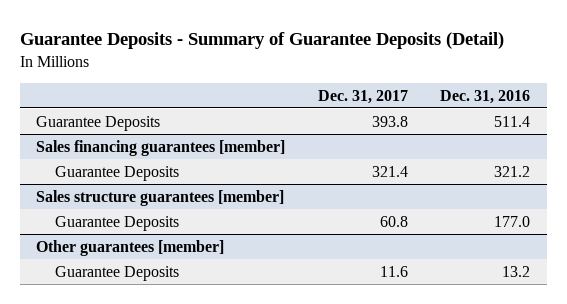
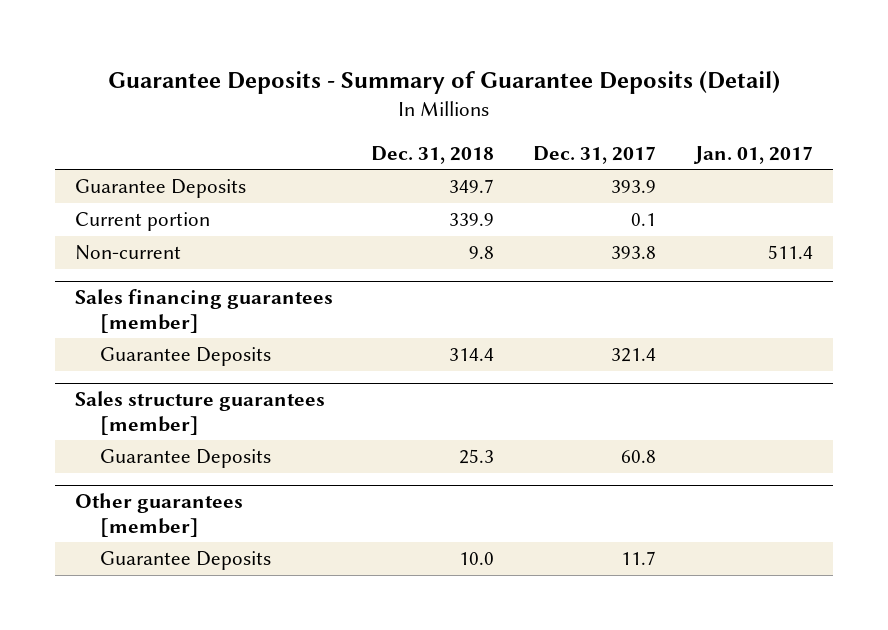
[440,89,531,104] Dec. 31, 2016 -> none
none -> [371,145,495,164] Dec. 31, 2018
none -> [693,145,814,164] Jan. 01, 2017
[371,115,408,127] 393.8 -> [611,180,657,194] 393.9
none -> [74,212,210,232] Current portion
none -> [74,245,181,261] Non-current
[379,265,408,277] 11.6 -> [621,551,657,566] 11.7

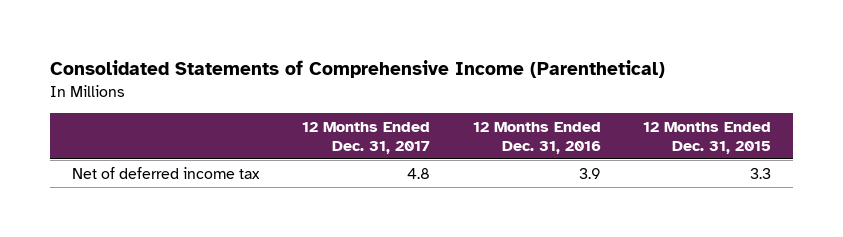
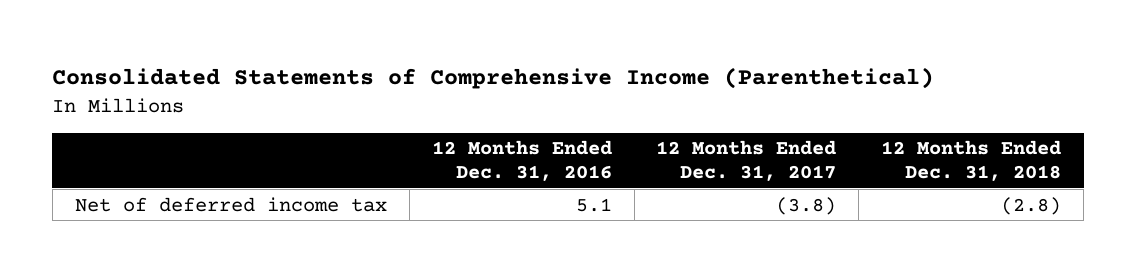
[643,122,772,154] 12 Months Ended Dec. 31, 2015 -> none
none -> [881,140,1062,182] 12 Months Ended Dec. 31, 2018
[406,168,430,180] 4.8 -> [776,196,837,215] (3.8)
[578,168,601,180] 3.9 -> [575,197,612,212] 5.1

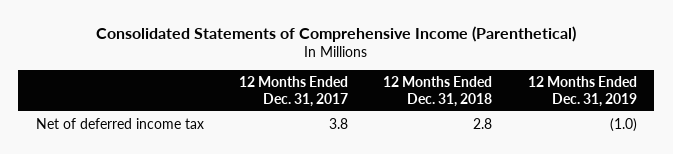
[431,140,612,182] 12 Months Ended Dec. 31, 2016 -> none
none -> [527,75,637,107] 12 Months Ended Dec. 31, 2019
[776,196,837,215] (3.8) -> [329,117,349,129] 3.8
[1001,196,1062,215] (2.8) -> [473,117,493,129] 2.8

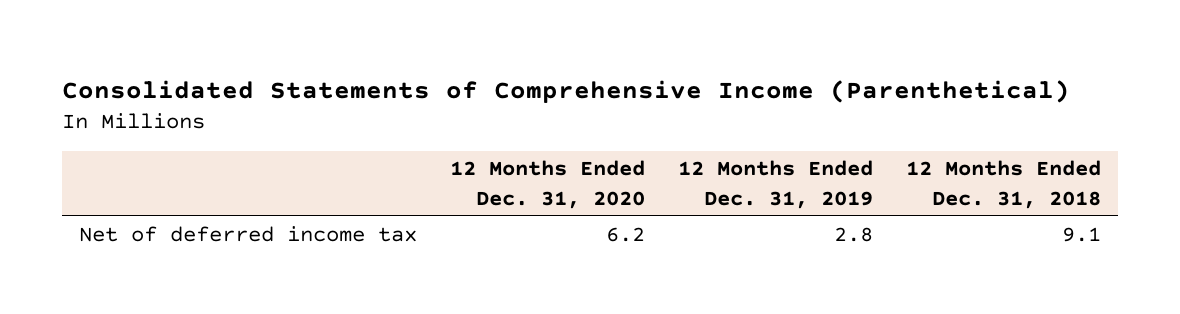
[239,75,349,107] 12 Months Ended Dec. 31, 2017 -> none
none -> [450,160,646,209] 12 Months Ended Dec. 31, 2020
[473,117,493,129] 2.8 -> [1062,227,1102,243] 9.1
[609,117,637,132] (1.0) -> [834,227,874,243] 2.8

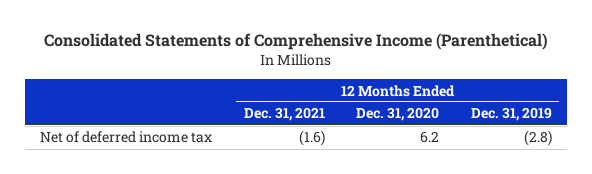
[906,160,1102,209] 12 Months Ended Dec. 31, 2018 -> none
none -> [243,107,325,122] Dec. 31, 2021
[834,227,874,243] 2.8 -> [523,130,552,147] (2.8)

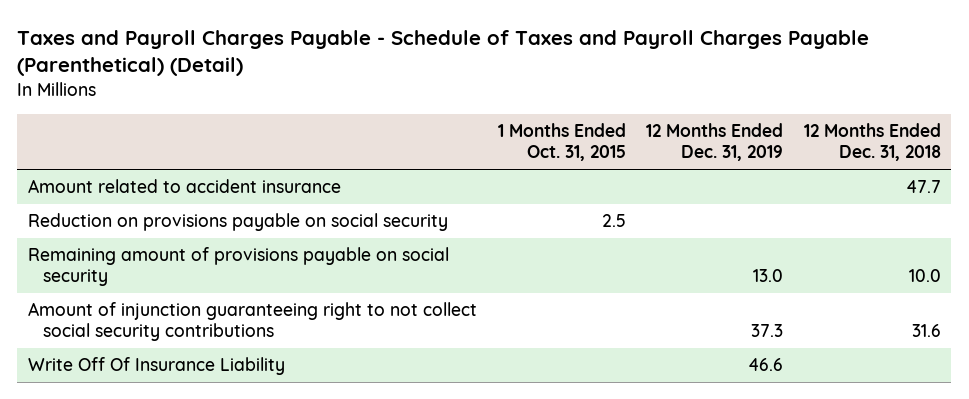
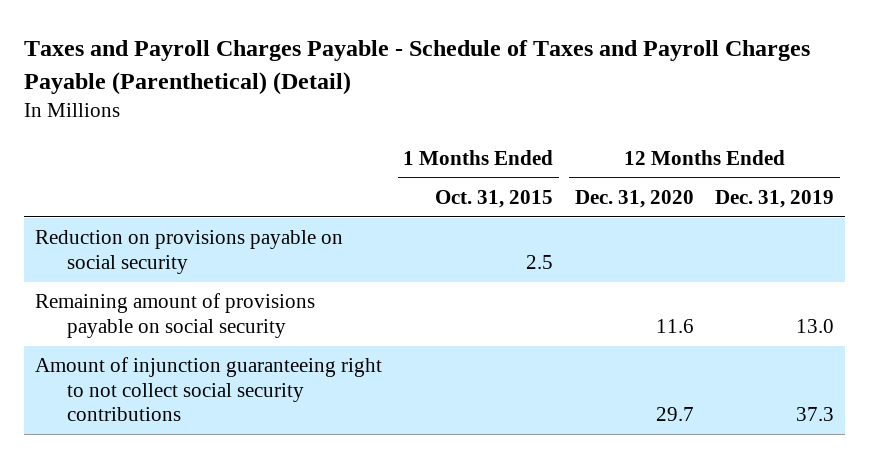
[804,123,942,162] 12 Months Ended Dec. 31, 2018 -> none
none -> [574,189,694,208] Dec. 31, 2020
[27,179,341,194] Amount related to accident insurance -> none
[27,357,285,376] Write Off Of Insurance Liability -> none

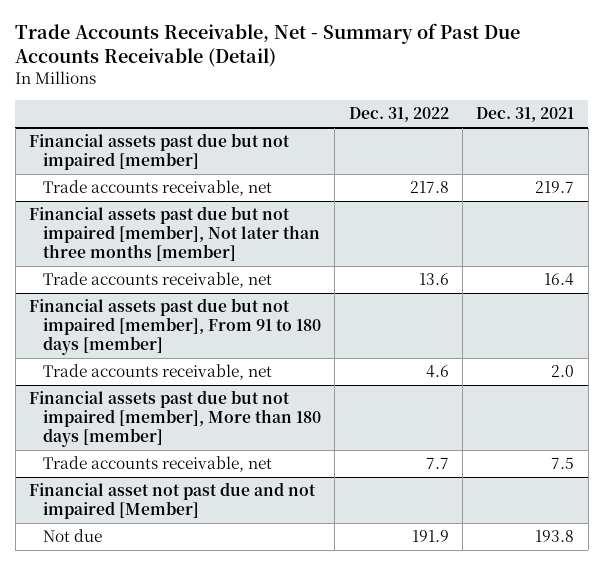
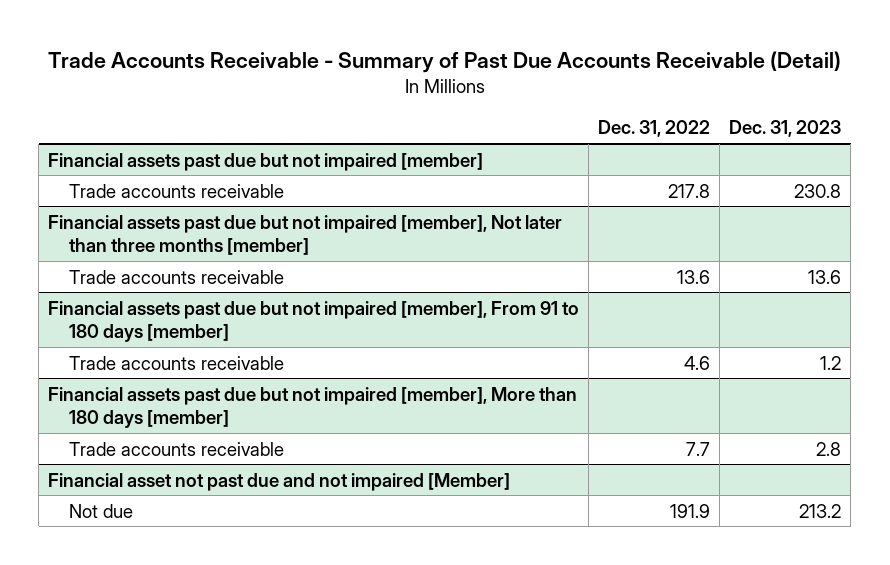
[15,23,521,68] Trade Accounts Receivable, Net - Summary of Past Due Accounts Receivable (Detail) -> [47,50,841,73] Trade Accounts Receivable - Summary of Past Due Accounts Receivable (Detail)
[476,107,575,123] Dec. 31, 2021 -> none
none -> [729,120,842,138] Dec. 31, 2023
[42,180,272,197] Trade accounts receivable, net -> [69,183,285,198] Trade accounts receivable
[42,272,272,289] Trade accounts receivable, net -> [69,269,285,284] Trade accounts receivable
[42,364,272,381] Trade accounts receivable, net -> [69,355,285,370] Trade accounts receivable
[42,456,272,473] Trade accounts receivable, net -> [69,441,285,456] Trade accounts receivable

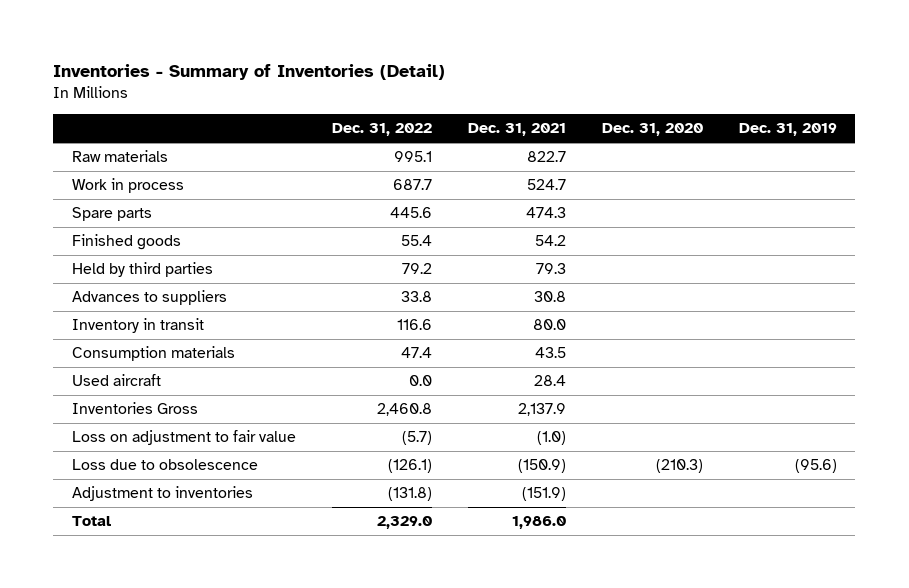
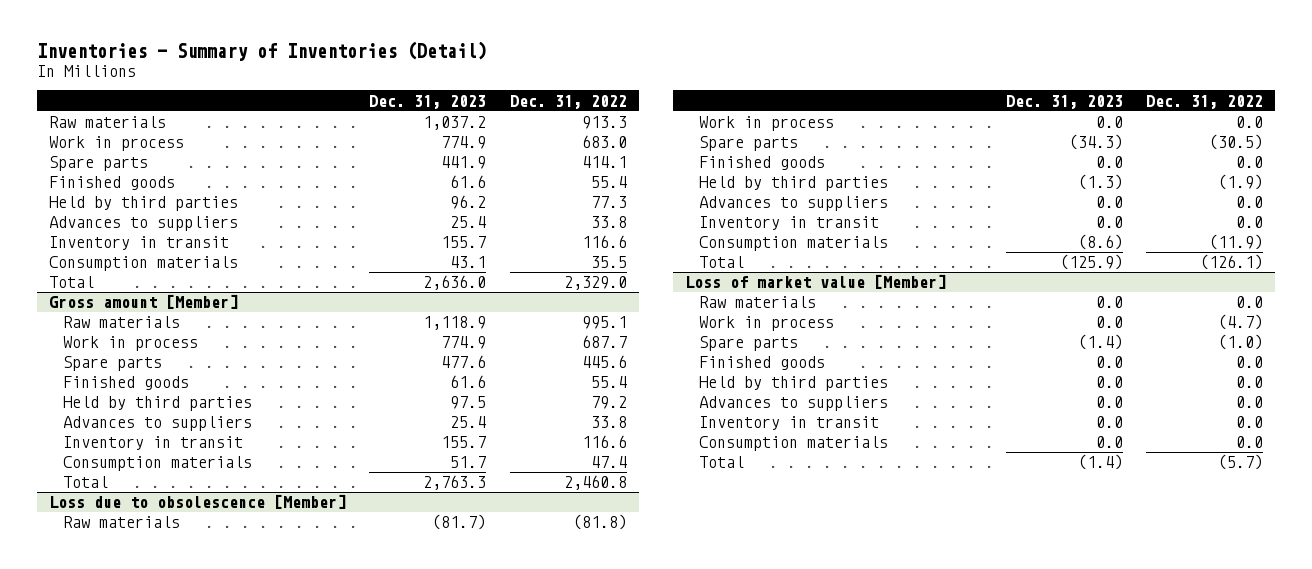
[467,123,566,137] Dec. 31, 2021 -> none
[601,123,703,137] Dec. 31, 2020 -> none
[739,123,838,137] Dec. 31, 2019 -> none
none -> [369,94,487,109] Dec. 31, 2023
none -> [48,116,166,129] Raw materials
none -> [48,136,184,152] Work in process
none -> [48,156,148,172] Spare parts
none -> [48,176,175,191] Finished goods
none -> [48,196,238,212] Held by third parties
none -> [48,216,238,232] Advances to suppliers
none -> [48,236,229,251] Inventory in transit
none -> [48,256,238,272] Consumption materials
[71,516,111,527] Total -> [48,276,94,289] Total
none -> [48,294,238,310] Gross amount [Member]
[71,374,161,387] Used aircraft -> none
[71,430,296,446] Loss on adjustment to fair value -> none
[71,486,253,502] Adjustment to inventories -> none
[71,402,198,415] Inventories Gross -> [63,476,109,489] Total
none -> [48,494,346,510] Loss due to obsolescence [Member]
none -> [63,516,181,529] Raw materials
none -> [699,116,835,132] Work in process
none -> [699,136,799,152] Spare parts
none -> [699,156,826,171] Finished goods
none -> [699,176,889,192] Held by third parties
none -> [699,196,889,212] Advances to suppliers
none -> [699,216,880,231] Inventory in transit
none -> [699,236,889,252] Consumption materials
[71,459,258,471] Loss due to obsolescence -> [699,256,745,269] Total
none -> [685,274,947,290] Loss of market value [Member]
none -> [699,296,817,309] Raw materials
none -> [699,316,835,332] Work in process
none -> [699,336,799,352] Spare parts
none -> [699,356,826,371] Finished goods
none -> [699,376,889,392] Held by third parties
none -> [699,396,889,412] Advances to suppliers
none -> [699,416,880,431] Inventory in transit
none -> [699,436,889,452] Consumption materials
none -> [699,456,745,469] Total

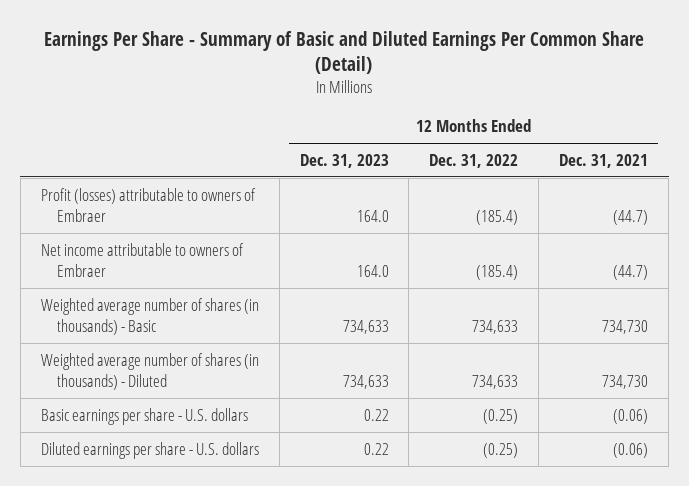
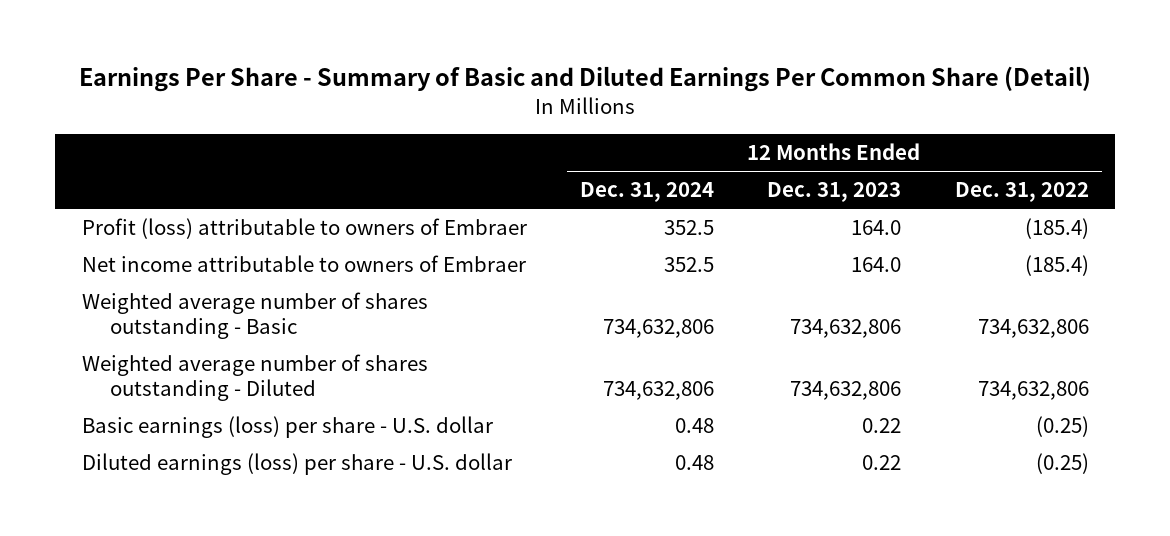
[559,153,649,168] Dec. 31, 2021 -> none
none -> [579,182,714,203] Dec. 31, 2024
[40,187,256,222] Profit (losses) attributable to owners of Embraer -> [81,217,527,239] Profit (loss) attributable to owners of Embraer
[40,297,259,335] Weighted average number of shares (in thousands) - Basic -> [81,291,428,340] Weighted average number of shares outstanding - Basic
[342,319,389,334] 734,633 -> [790,319,902,339] 734,632,806
[472,319,519,334] 734,633 -> [977,319,1089,339] 734,632,806
[40,352,259,390] Weighted average number of shares (in thousands) - Diluted -> [81,353,428,402] Weighted average number of shares outstanding - Diluted
[342,374,389,389] 734,633 -> [790,381,902,401] 734,632,806
[472,374,519,389] 734,633 -> [977,381,1089,401] 734,632,806
[40,407,248,425] Basic earnings per share - U.S. dollars -> [81,415,493,438] Basic earnings (loss) per share - U.S. dollar
[40,441,259,459] Diluted earnings per share - U.S. dollars -> [81,452,512,475] Diluted earnings (loss) per share - U.S. dollar

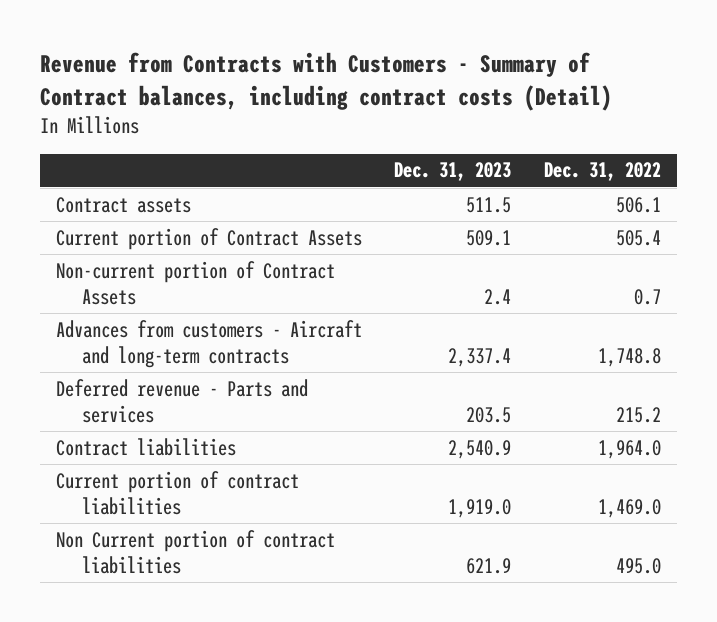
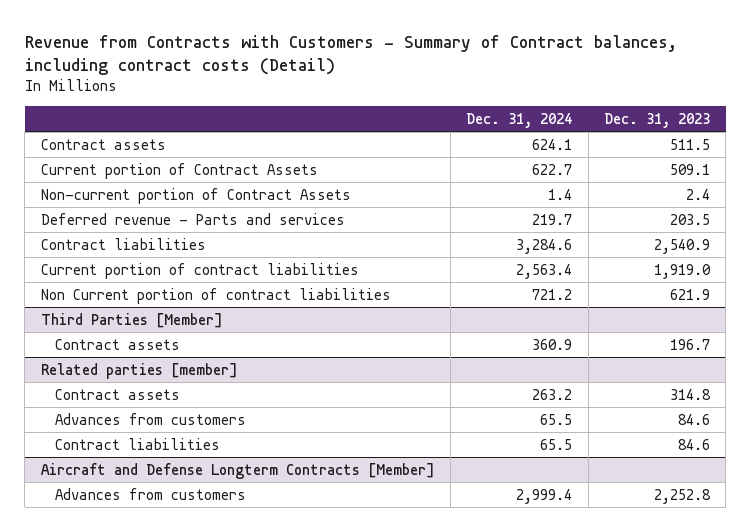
[543,162,661,182] Dec. 31, 2022 -> none
none -> [466,112,573,128] Dec. 31, 2024
[56,319,363,368] Advances from customers - Aircraft and long-term contracts -> none
none -> [40,312,223,328] Third Parties [Member]
none -> [55,338,181,350] Contract assets
none -> [40,362,238,379] Related parties [member]
none -> [55,388,181,400] Contract assets
none -> [55,412,247,425] Advances from customers
none -> [55,437,221,450] Contract liabilities
none -> [40,462,435,479] Aircraft and Defense Longterm Contracts [Member]
none -> [55,487,247,500] Advances from customers

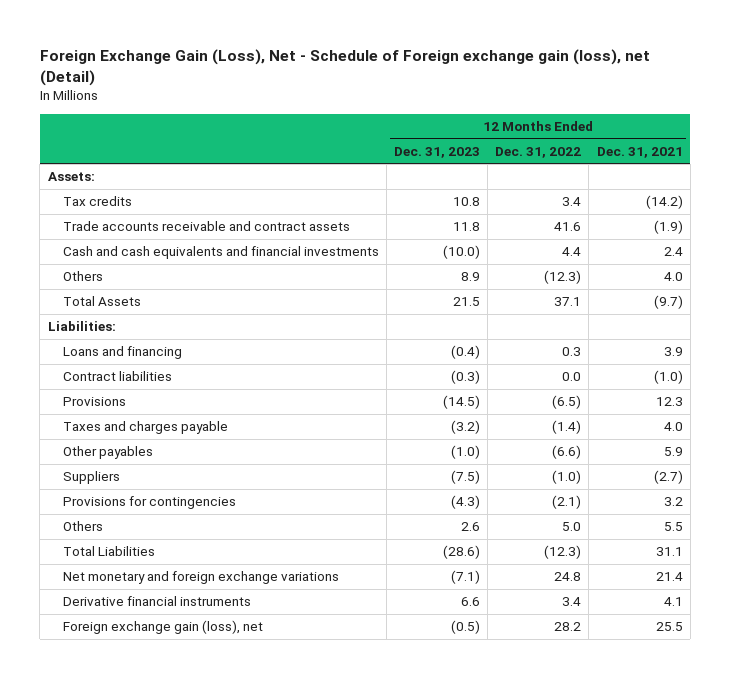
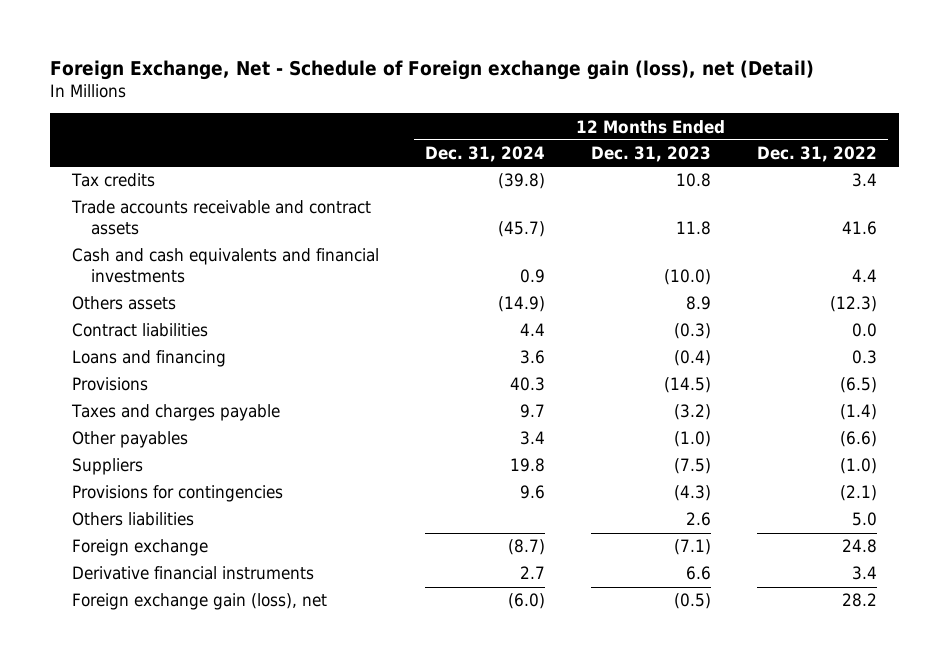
[39,48,650,87] Foreign Exchange Gain (Loss), Net - Schedule of Foreign exchange gain (loss), net (Detail) -> [49,59,814,80] Foreign Exchange, Net - Schedule of Foreign exchange gain (loss), net (Detail)
[596,146,683,158] Dec. 31, 2021 -> none
none -> [425,146,546,163] Dec. 31, 2024
[47,172,95,182] Assets: -> none
[62,296,141,307] Total Assets -> none
[47,321,116,332] Liabilities: -> none
[62,271,103,282] Others -> [72,296,177,311] Others assets
[62,346,182,360] Loans and financing -> [72,350,227,368] Loans and financing
[62,546,155,557] Total Liabilities -> none
[62,521,103,532] Others -> [72,512,195,527] Others liabilities
[62,571,339,585] Net monetary and foreign exchange variations -> [72,539,209,557] Foreign exchange

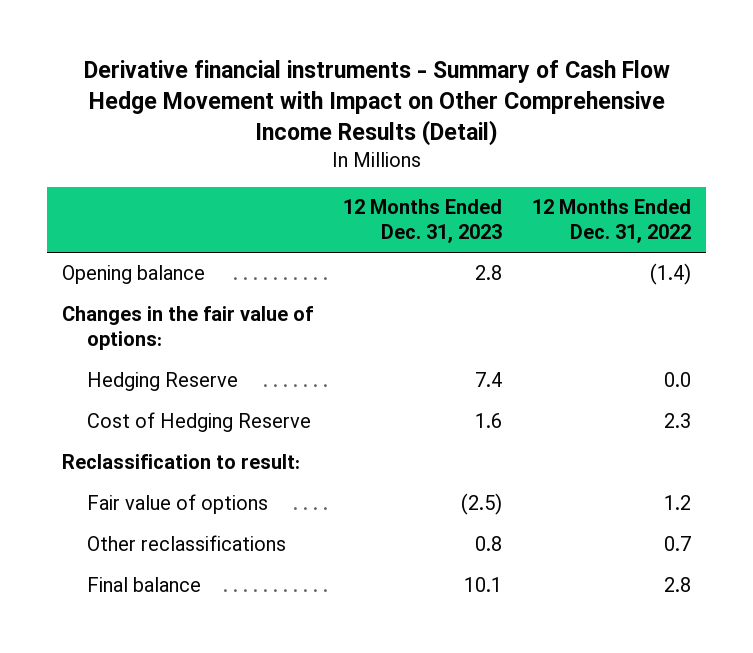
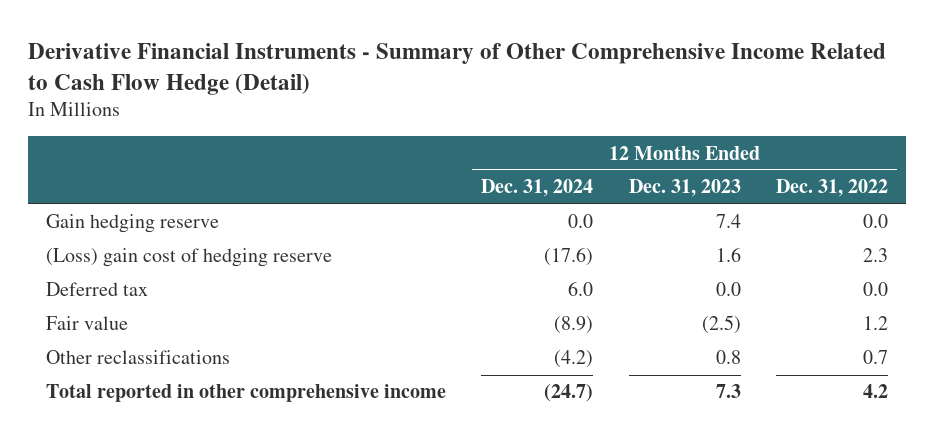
[83,60,670,146] Derivative financial instruments - Summary of Cash Flow Hedge Movement with Impact on Other Comprehensive Income Results (Detail) -> [27,42,886,95] Derivative Financial Instruments - Summary of Other Comprehensive Income Related to Cash Flow Hedge (Detail)
none -> [481,179,594,198] Dec. 31, 2024
[62,265,206,285] Opening balance -> none
[62,306,314,351] Changes in the fair value of options: -> none
[62,454,301,470] Reclassification to result: -> none
[86,372,238,392] Hedging Reserve -> [45,214,219,234] Gain hedging reserve
[86,412,311,433] Cost of Hedging Reserve -> [45,248,332,268] (Loss) gain cost of hedging reserve
none -> [45,282,148,297] Deferred tax
[86,494,268,515] Fair value of options -> [45,316,128,331] Fair value
[86,577,201,593] Final balance -> none
none -> [45,384,446,403] Total reported in other comprehensive income

